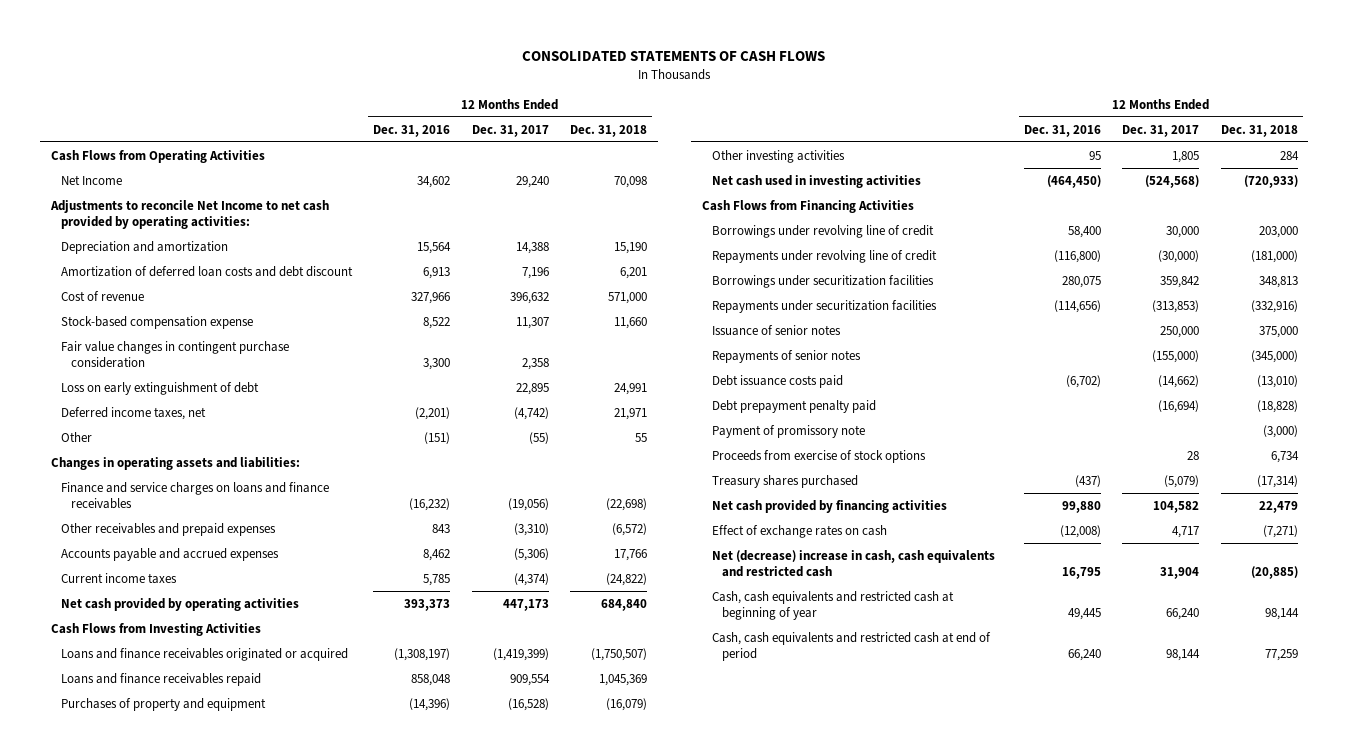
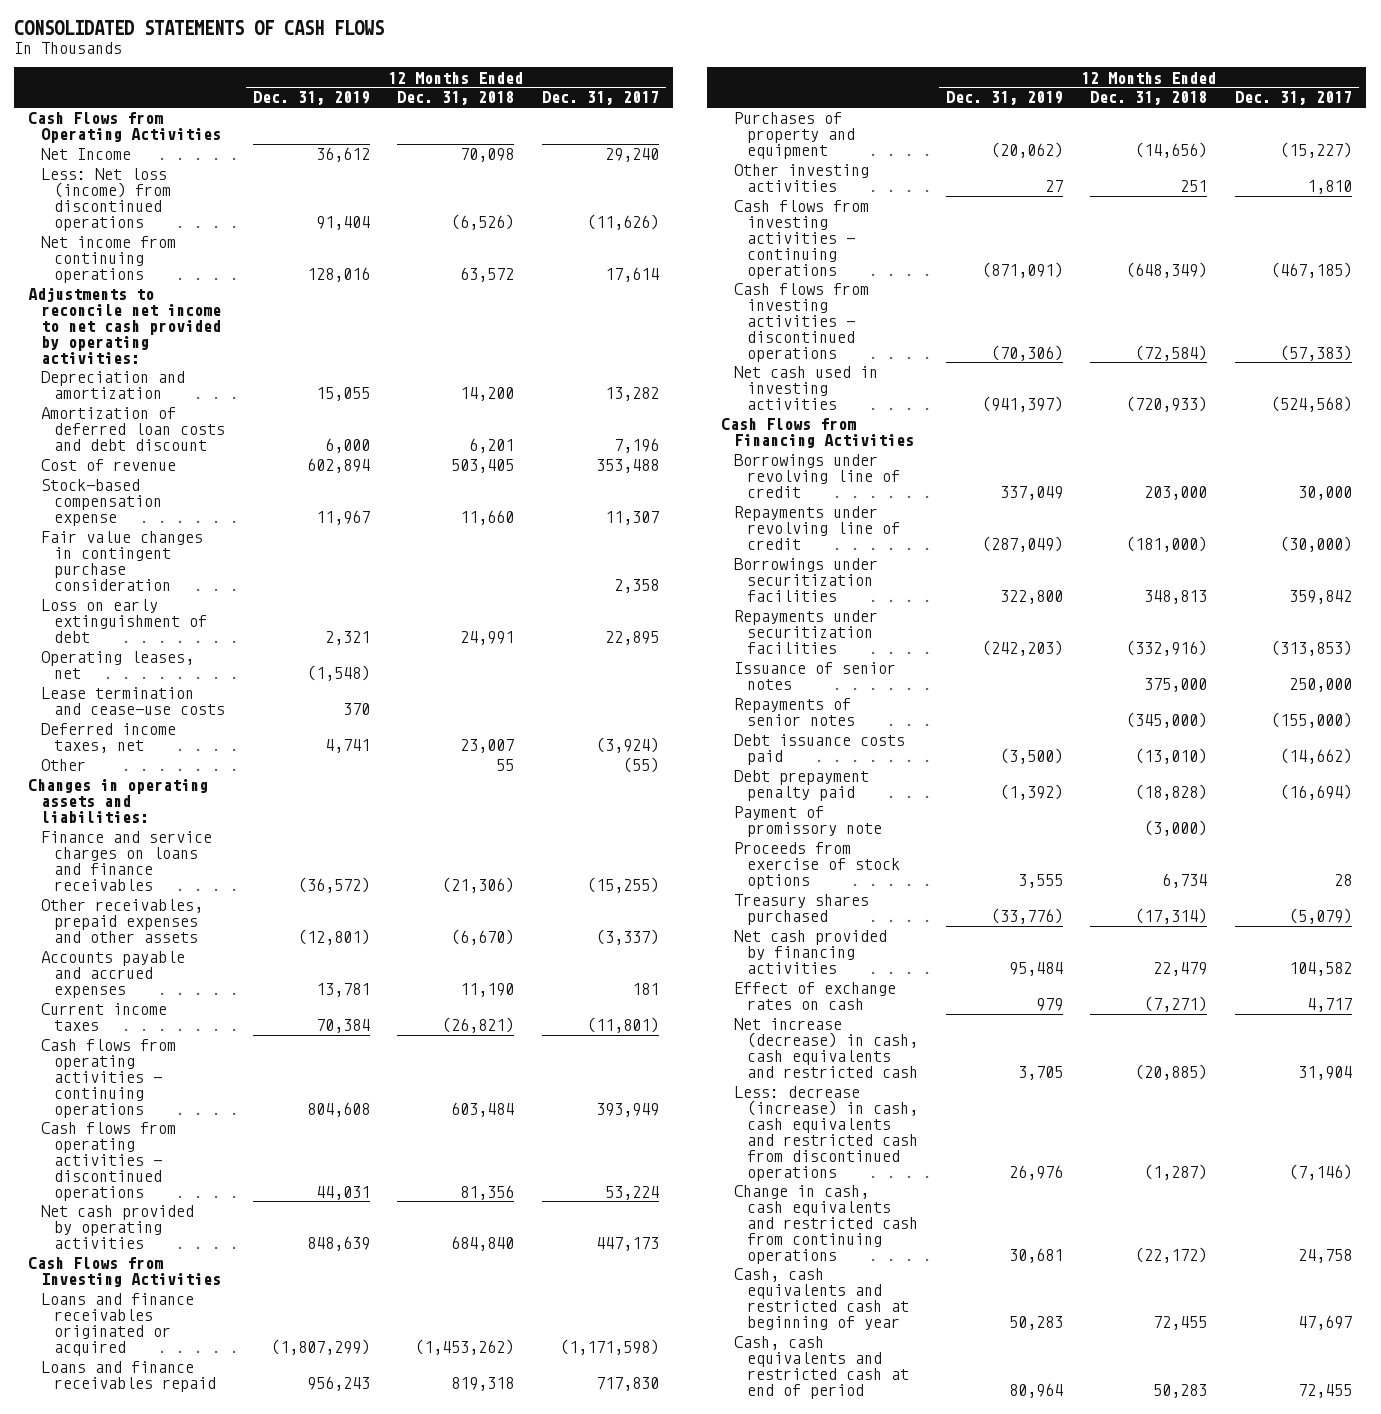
[373,124,451,137] Dec. 31, 2016 -> none
none -> [252,91,370,106] Dec. 31, 2019
none -> [40,168,171,231] Less: Net loss (income) from discontinued operations
none -> [40,236,176,283] Net income from continuing operations
[49,199,329,230] Adjustments to reconcile Net Income to net cash provided by operating activities: -> [28,287,221,364] Adjustments to reconcile net income to net cash provided by operating activities:
[515,241,549,254] 14,388 -> [605,387,660,402] 13,282
[614,241,648,254] 15,190 -> [460,387,515,402] 14,200
[509,291,549,304] 396,632 -> [596,459,660,474] 353,488
[608,291,648,304] 571,000 -> [451,459,515,474] 503,405
none -> [40,651,194,680] Operating leases, net
none -> [40,687,225,716] Lease termination and cease-use costs
[513,406,549,420] (4,742) -> [596,737,660,754] (3,924)
[614,407,648,420] 21,971 -> [460,739,515,754] 23,007
[507,498,549,512] (19,056) -> [587,876,660,893] (15,255)
[606,498,648,512] (22,698) -> [442,876,515,893] (21,306)
[61,522,277,536] Other receivables and prepaid expenses -> [40,899,203,943] Other receivables, prepaid expenses and other assets
[513,522,549,536] (3,310) -> [596,928,660,945] (3,337)
[612,522,648,536] (6,572) -> [451,928,515,945] (6,670)
[513,547,549,561] (5,306) -> [632,982,660,995] 181
[614,548,648,561] 17,766 -> [460,982,515,997] 11,190
[513,572,549,586] (4,374) -> [587,1017,660,1034] (11,801)
[606,572,648,586] (24,822) -> [442,1017,515,1034] (26,821)
none -> [40,1039,176,1118] Cash flows from operating activities - continuing operations
none -> [40,1122,176,1201] Cash flows from operating activities - discontinued operations
[492,647,549,661] (1,419,399) -> [560,1338,660,1355] (1,171,598)
[591,647,648,661] (1,750,507) -> [415,1338,515,1355] (1,453,262)
[509,673,550,686] 909,554 -> [596,1377,660,1392] 717,830
[599,673,648,686] 1,045,369 -> [451,1377,515,1392] 819,318
[507,697,549,711] (16,528) -> [1280,141,1353,158] (15,227)
[606,697,648,711] (16,079) -> [1135,141,1208,158] (14,656)
[1172,150,1200,163] 1,805 -> [1307,180,1353,195] 1,810
[1279,150,1299,160] 284 -> [1180,180,1208,193] 251
none -> [733,200,869,279] Cash flows from investing activities - continuing operations
none -> [733,283,869,362] Cash flows from investing activities - discontinued operations
[711,549,995,578] Net (decrease) increase in cash, cash equivalents and restricted cash -> [733,1018,918,1078] Net increase (decrease) in cash, cash equivalents and restricted cash
none -> [733,1086,918,1181] Less: decrease (increase) in cash, cash equivalents and restricted cash from discontinued operations
none -> [733,1185,918,1264] Change in cash, cash equivalents and restricted cash from continuing operations
[1166,608,1200,621] 66,240 -> [1298,1314,1353,1330] 47,697
[1264,608,1299,621] 98,144 -> [1153,1315,1208,1330] 72,455
[1166,649,1201,662] 98,144 -> [1298,1383,1353,1398] 72,455
[1264,649,1298,662] 77,259 -> [1153,1383,1208,1398] 50,283

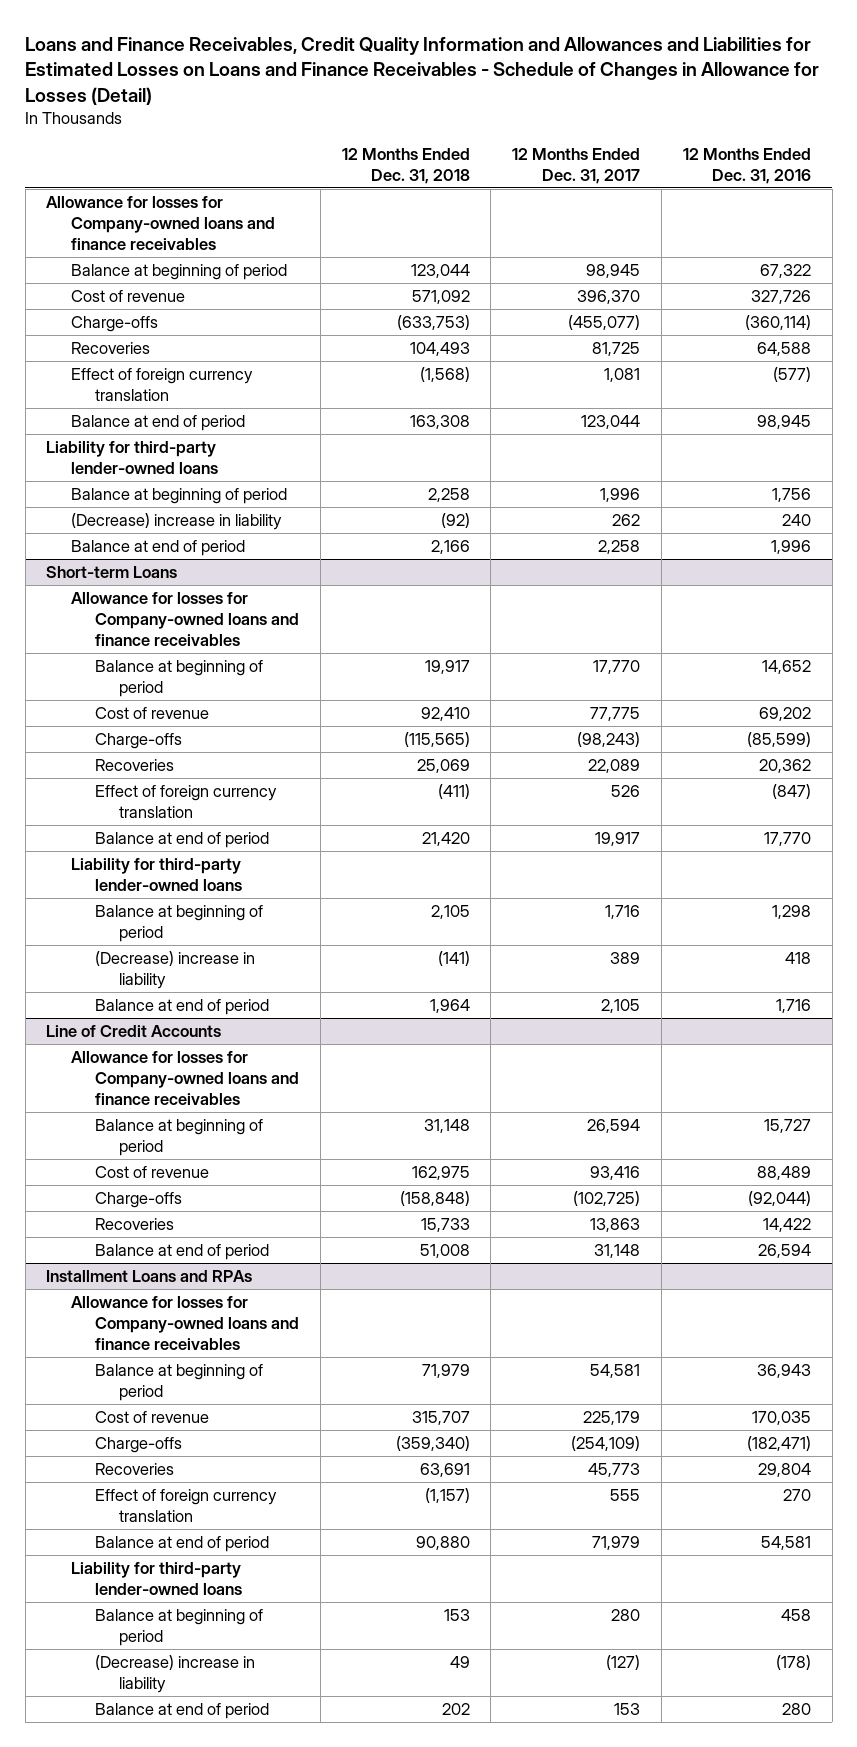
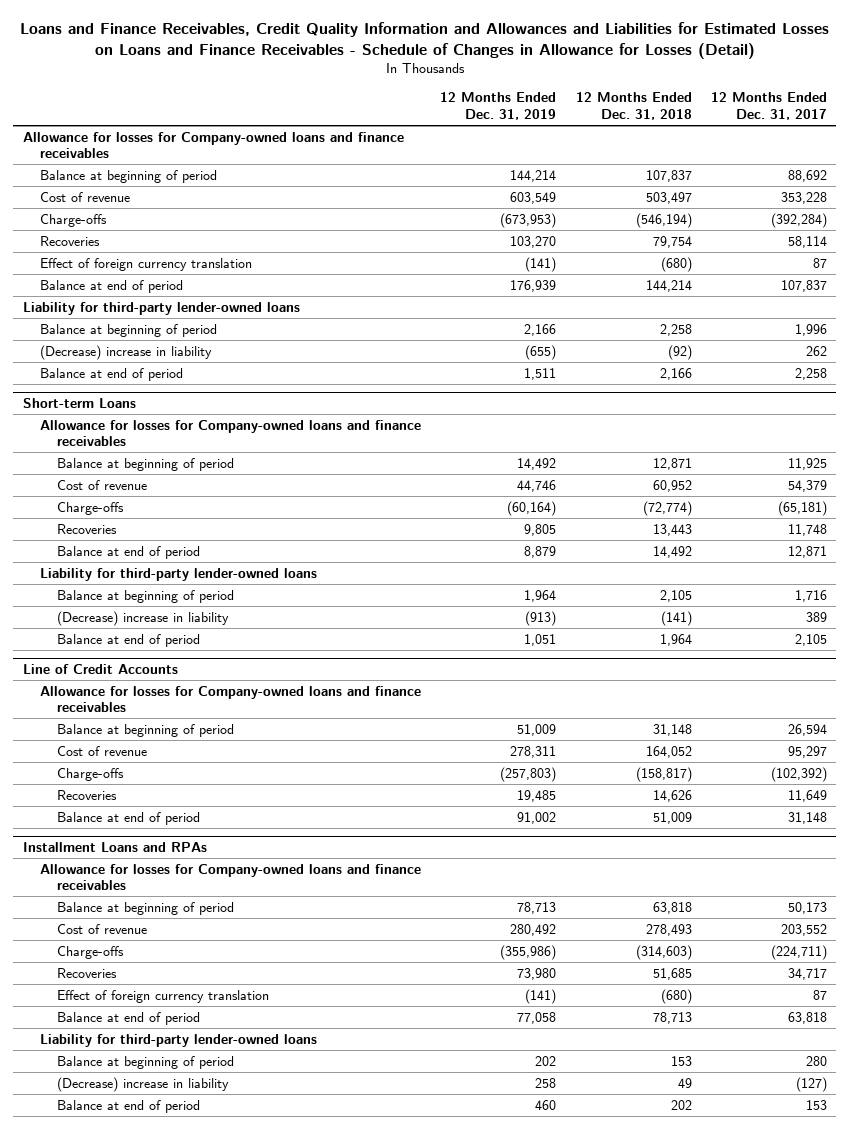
[682,147,811,184] 12 Months Ended Dec. 31, 2016 -> none
none -> [440,92,557,120] 12 Months Ended Dec. 31, 2019
[410,264,470,279] 123,044 -> [645,169,692,182] 107,837
[586,264,641,279] 98,945 -> [787,169,827,182] 88,692
[411,290,470,305] 571,092 -> [645,191,692,204] 503,497
[577,290,641,305] 396,370 -> [780,191,827,204] 353,228
[396,315,470,331] (633,753) -> [635,212,692,228] (546,194)
[568,315,641,331] (455,077) -> [770,212,827,228] (392,284)
[409,342,470,357] 104,493 -> [652,235,692,248] 79,754
[592,342,641,357] 81,725 -> [787,235,827,248] 58,114
[419,367,470,383] (1,568) -> [660,256,692,272] (680)
[604,368,641,383] 1,081 -> [812,257,827,268] 87
[409,415,470,430] 163,308 -> [645,279,692,292] 144,214
[581,415,641,430] 123,044 -> [780,279,827,292] 107,837
[94,785,277,819] Effect of foreign currency translation -> none
[424,660,470,675] 19,917 -> [652,457,692,470] 12,871
[593,660,641,675] 17,770 -> [787,457,827,470] 11,925
[420,707,470,722] 92,410 -> [652,479,692,492] 60,952
[590,707,641,722] 77,775 -> [787,479,827,492] 54,379
[403,732,470,748] (115,565) -> [642,500,692,516] (72,774)
[577,732,641,748] (98,243) -> [777,500,827,516] (65,181)
[416,759,470,774] 25,069 -> [652,523,692,536] 13,443
[588,759,641,774] 22,089 -> [787,523,827,536] 11,748
[421,832,470,847] 21,420 -> [652,545,692,558] 14,492
[595,832,641,847] 19,917 -> [787,545,827,558] 12,871
[411,1166,470,1181] 162,975 -> [645,745,692,758] 164,052
[590,1166,641,1181] 93,416 -> [787,745,827,758] 95,297
[399,1191,470,1207] (158,848) -> [635,766,692,782] (158,817)
[573,1191,641,1207] (102,725) -> [770,766,827,782] (102,392)
[420,1218,470,1233] 15,733 -> [652,789,692,802] 14,626
[590,1218,641,1233] 13,863 -> [787,789,827,802] 11,649
[419,1244,470,1259] 51,008 -> [652,811,692,824] 51,009
[421,1364,470,1379] 71,979 -> [652,901,692,914] 63,818
[590,1364,641,1379] 54,581 -> [787,901,827,914] 50,173
[411,1411,470,1426] 315,707 -> [645,923,692,936] 278,493
[583,1411,641,1426] 225,179 -> [780,923,827,936] 203,552
[395,1436,470,1452] (359,340) -> [635,944,692,960] (314,603)
[571,1436,641,1452] (254,109) -> [770,944,827,960] (224,711)
[419,1463,470,1478] 63,691 -> [652,967,692,980] 51,685
[588,1463,641,1478] 45,773 -> [787,967,827,980] 34,717
[424,1488,470,1504] (1,157) -> [660,988,692,1004] (680)
[610,1489,641,1502] 555 -> [812,989,827,1000] 87
[415,1536,470,1551] 90,880 -> [652,1011,692,1024] 78,713
[592,1536,641,1551] 71,979 -> [787,1011,827,1024] 63,818

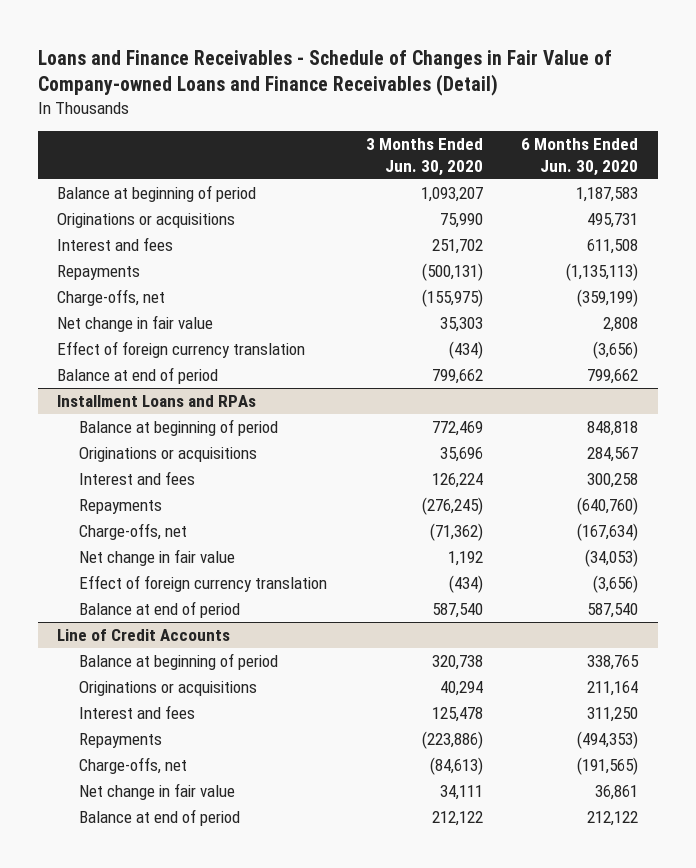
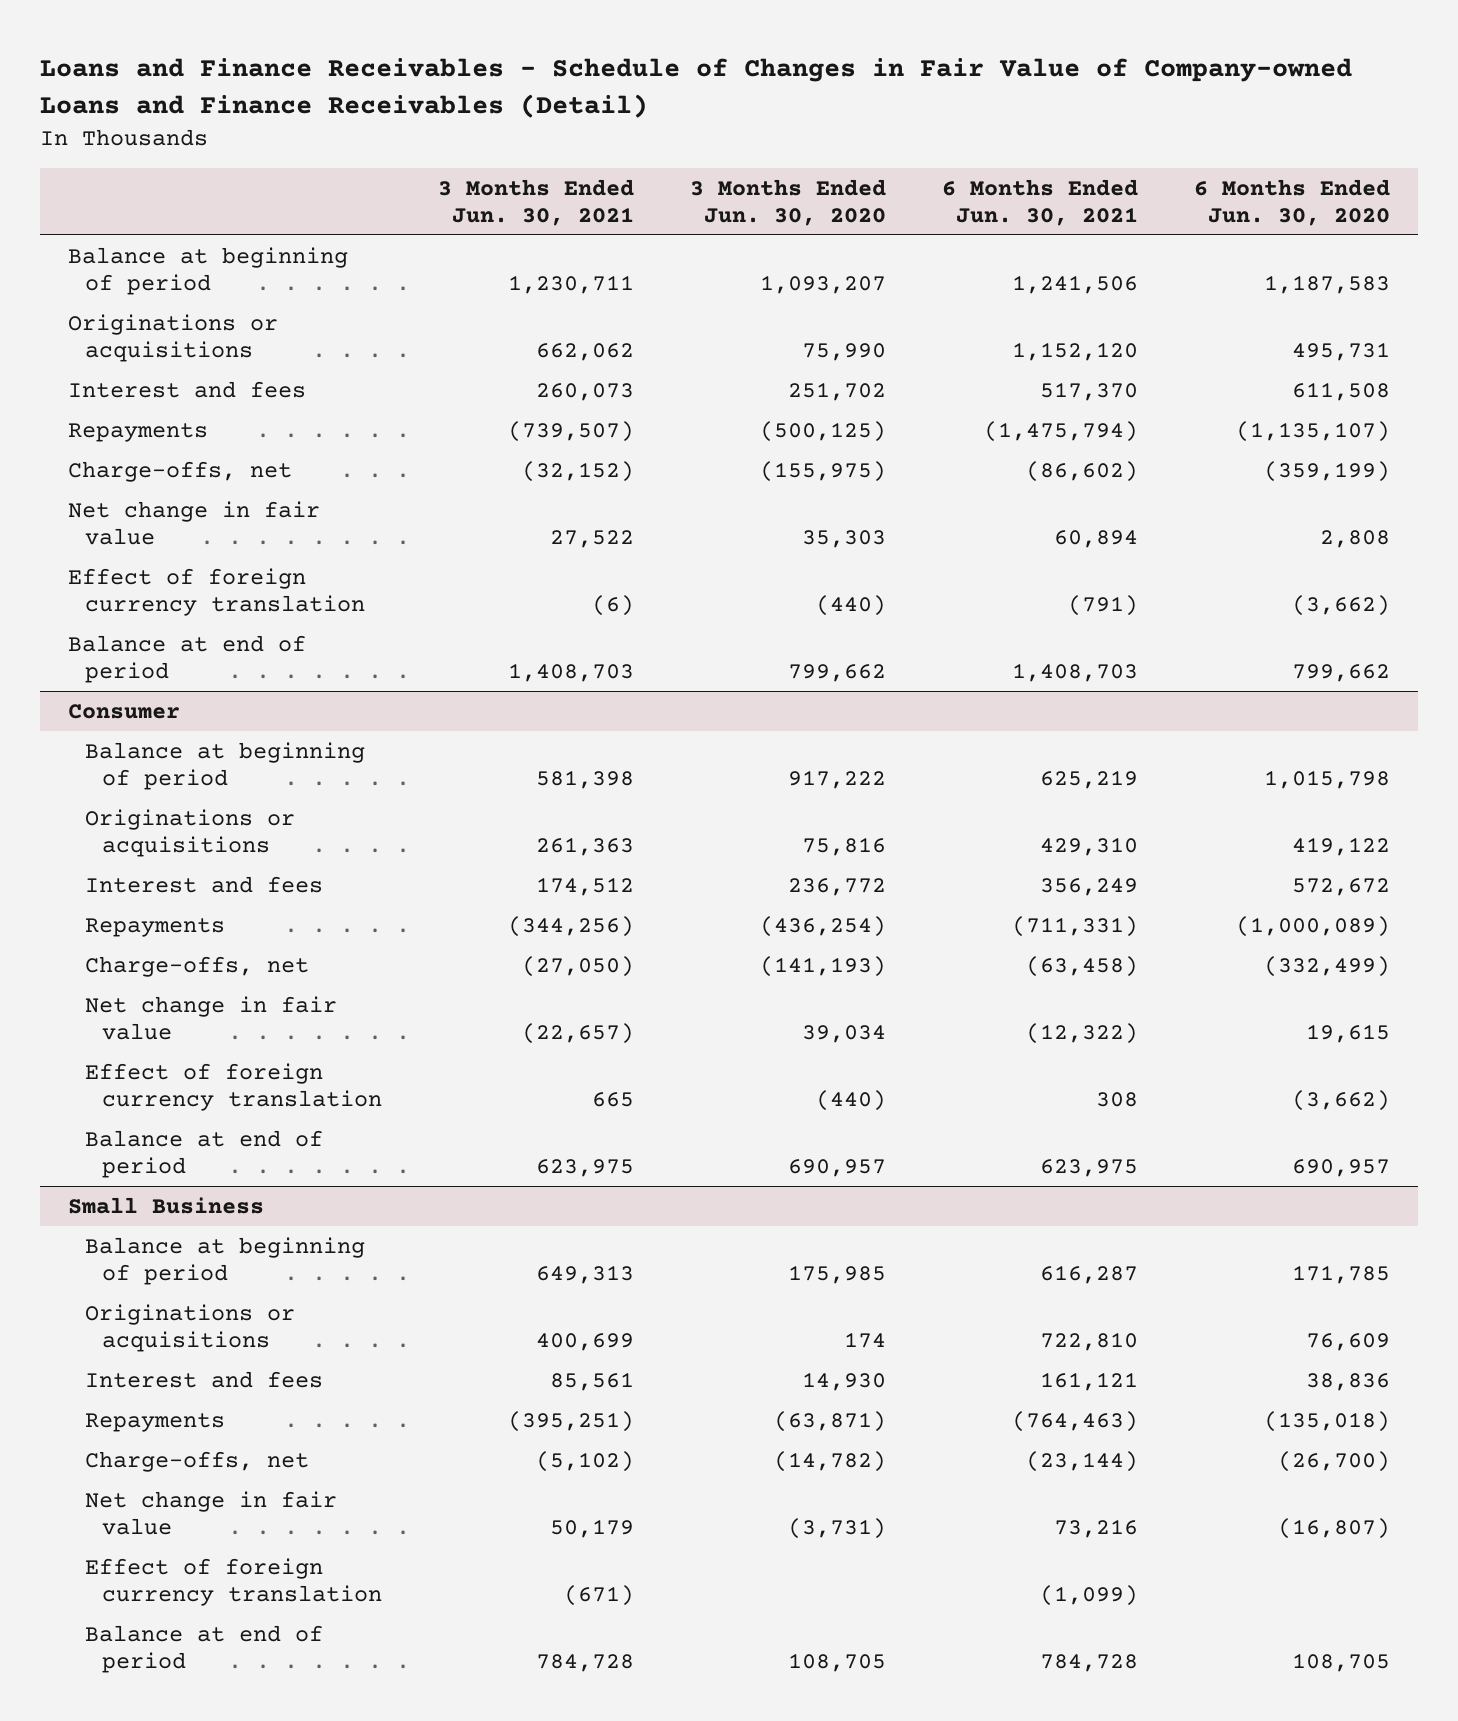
none -> [438,178,635,226] 3 Months Ended Jun. 30, 2021
none -> [941,178,1138,226] 6 Months Ended Jun. 30, 2021
[421,262,483,281] (500,131) -> [759,420,886,442] (500,125)
[566,262,639,281] (1,135,113) -> [1235,420,1390,442] (1,135,107)
[448,340,483,359] (434) -> [815,594,886,616] (440)
[593,340,639,359] (3,656) -> [1291,594,1390,616] (3,662)
[57,394,257,407] Installment Loans and RPAs -> none
[57,628,231,641] Line of Credit Accounts -> none
none -> [68,703,181,719] Consumer
[431,420,483,436] 772,469 -> [787,769,886,789] 917,222
[587,420,639,436] 848,818 -> [1263,769,1390,789] 1,015,798
[439,446,483,462] 35,696 -> [801,836,886,856] 75,816
[587,446,639,462] 284,567 -> [1291,836,1390,856] 419,122
[431,472,483,488] 126,224 -> [787,877,886,896] 236,772
[587,472,639,488] 300,258 -> [1291,877,1390,896] 572,672
[421,496,483,515] (276,245) -> [759,915,886,937] (436,254)
[577,496,639,515] (640,760) -> [1235,915,1390,937] (1,000,089)
[429,522,483,541] (71,362) -> [759,955,886,977] (141,193)
[577,522,639,541] (167,634) -> [1263,955,1390,977] (332,499)
[447,550,483,566] 1,192 -> [801,1024,886,1043] 39,034
[585,548,639,567] (34,053) -> [1305,1023,1390,1043] 19,615
[448,574,483,593] (434) -> [815,1089,886,1111] (440)
[593,574,639,593] (3,656) -> [1291,1089,1390,1111] (3,662)
[431,602,483,618] 587,540 -> [787,1158,886,1177] 690,957
[587,602,639,618] 587,540 -> [1291,1158,1390,1177] 690,957
none -> [68,1196,265,1214] Small Business
[431,654,483,670] 320,738 -> [787,1264,886,1284] 175,985
[587,654,640,670] 338,765 -> [1291,1264,1390,1284] 171,785
[439,680,483,696] 40,294 -> [843,1331,886,1348] 174
[587,680,639,696] 211,164 -> [1305,1332,1390,1351] 76,609
[431,706,483,722] 125,478 -> [801,1371,886,1391] 14,930
[587,706,639,722] 311,250 -> [1305,1372,1390,1391] 38,836
[421,730,483,749] (223,886) -> [773,1410,886,1432] (63,871)
[577,730,639,749] (494,353) -> [1263,1410,1390,1432] (135,018)
[429,756,483,775] (84,613) -> [773,1450,886,1472] (14,782)
[577,756,639,775] (191,565) -> [1277,1450,1390,1472] (26,700)
[439,784,483,800] 34,111 -> [787,1517,886,1539] (3,731)
[595,784,639,800] 36,861 -> [1277,1517,1390,1539] (16,807)
none -> [85,1557,383,1606] Effect of foreign currency translation
[431,810,483,826] 212,122 -> [787,1652,886,1672] 108,705
[587,810,639,826] 212,122 -> [1291,1652,1390,1672] 108,705

